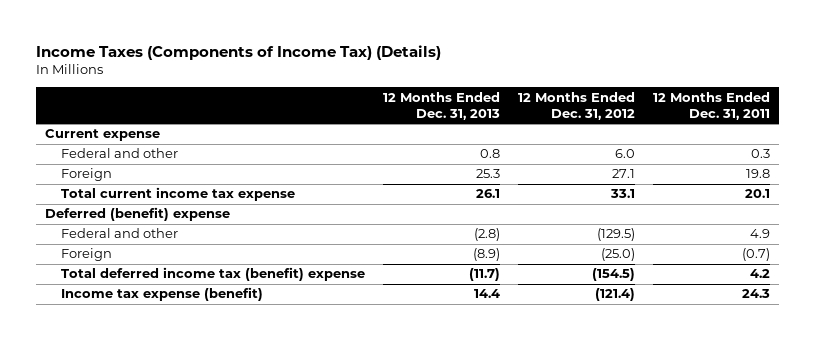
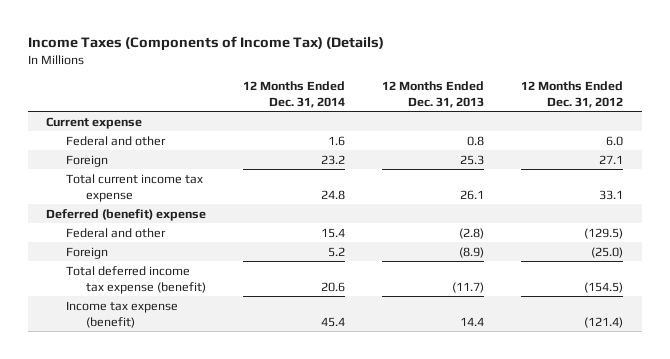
[652,91,770,121] 12 Months Ended Dec. 31, 2011 -> none
none -> [243,80,346,108] 12 Months Ended Dec. 31, 2014
[61,267,366,282] Total deferred income tax (benefit) expense -> [66,265,206,294] Total deferred income tax expense (benefit)

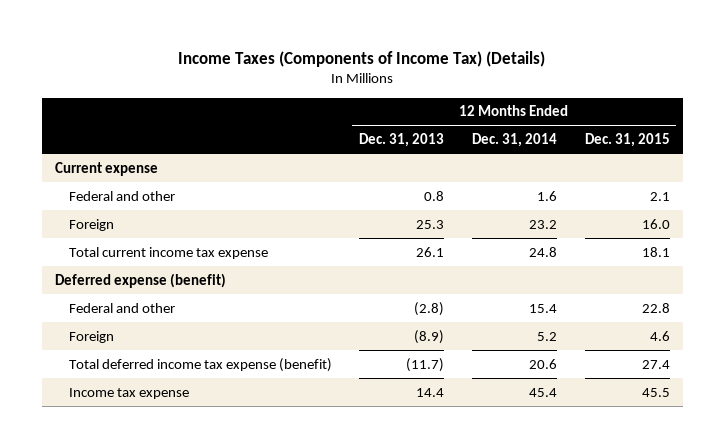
[521,80,624,108] 12 Months Ended Dec. 31, 2012 -> none
none -> [584,132,670,147] Dec. 31, 2015
[46,208,207,221] Deferred (benefit) expense -> [55,272,227,288] Deferred expense (benefit)
[66,300,179,328] Income tax expense (benefit) -> [68,387,189,399] Income tax expense

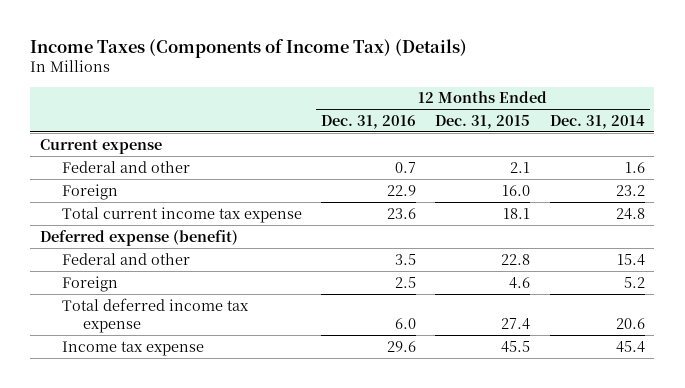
[359,132,445,147] Dec. 31, 2013 -> none
none -> [321,114,417,129] Dec. 31, 2016
[68,357,332,372] Total deferred income tax expense (benefit) -> [61,297,249,333] Total deferred income tax expense

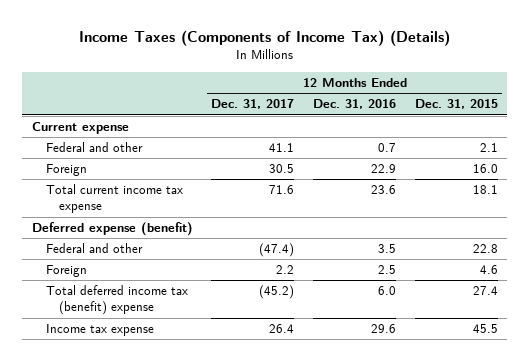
[549,114,645,129] Dec. 31, 2014 -> none
none -> [211,99,295,110] Dec. 31, 2017
[61,297,249,333] Total deferred income tax expense -> [45,285,188,316] Total deferred income tax (benefit) expense

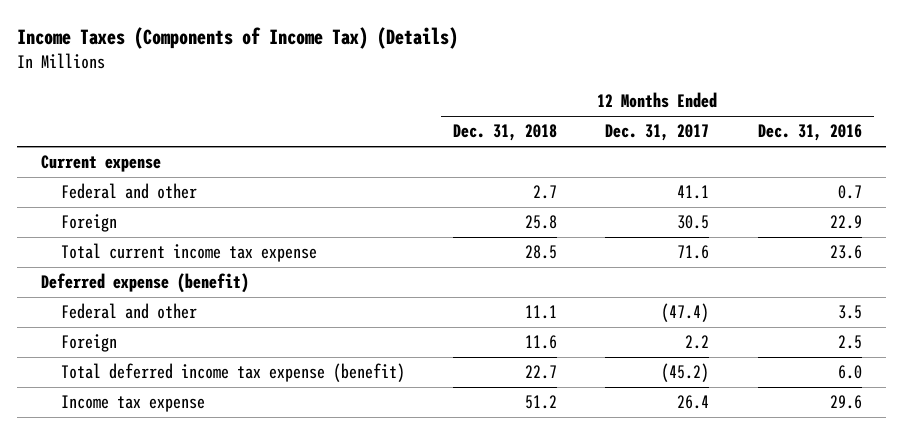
[414,99,498,110] Dec. 31, 2015 -> none
none -> [453,124,558,142] Dec. 31, 2018
[45,285,188,316] Total deferred income tax (benefit) expense -> [60,363,405,383] Total deferred income tax expense (benefit)

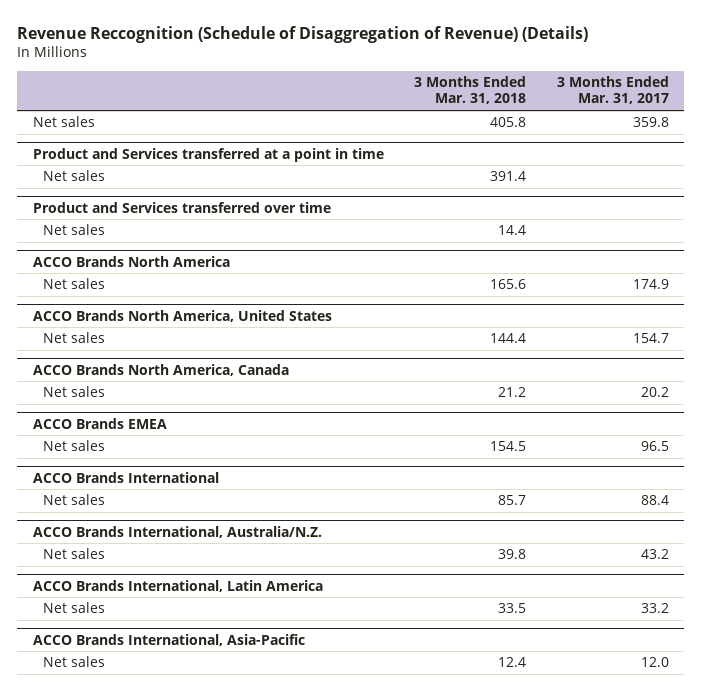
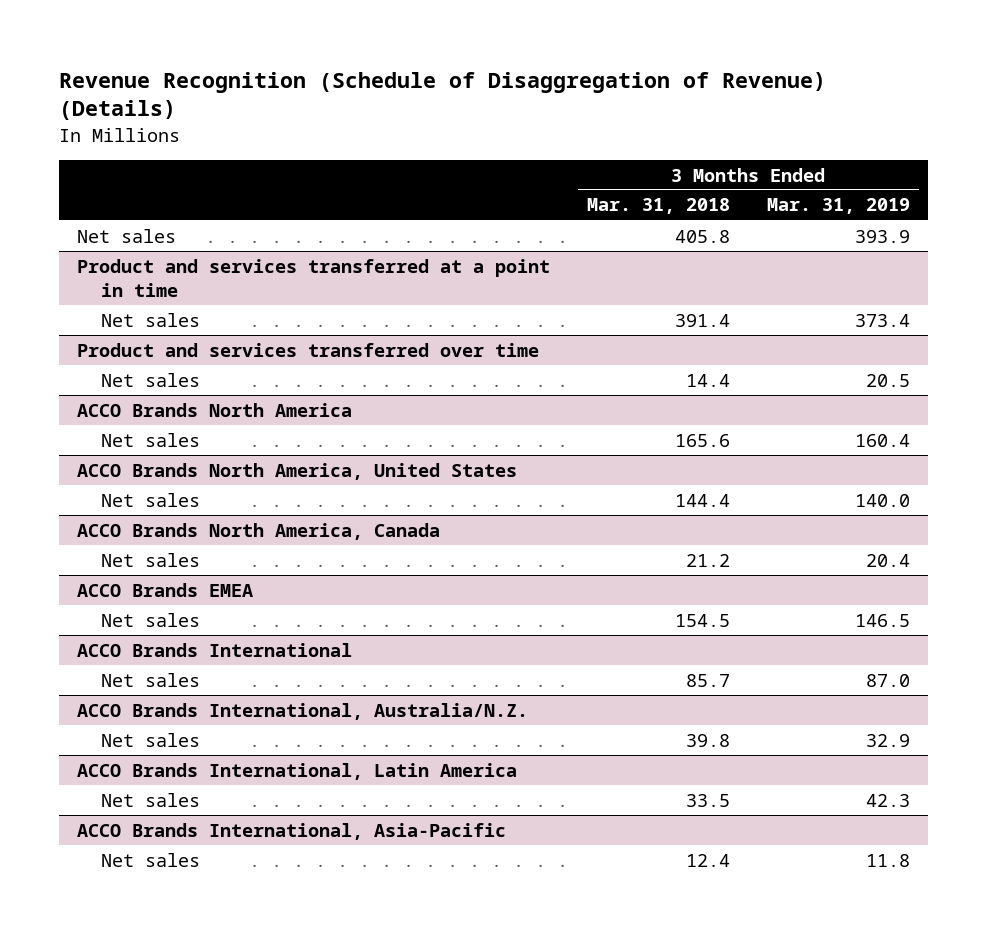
[17,25,589,43] Revenue Reccognition (Schedule of Disaggregation of Revenue) (Details) -> [58,71,826,121] Revenue Recognition (Schedule of Disaggregation of Revenue) (Details)
[556,76,669,105] 3 Months Ended Mar. 31, 2017 -> none
none -> [766,198,910,215] Mar. 31, 2019
[32,147,384,162] Product and Services transferred at a point in time -> [77,258,551,297] Product and services transferred at a point in time
[32,201,331,213] Product and Services transferred over time -> [77,342,540,357] Product and services transferred over time

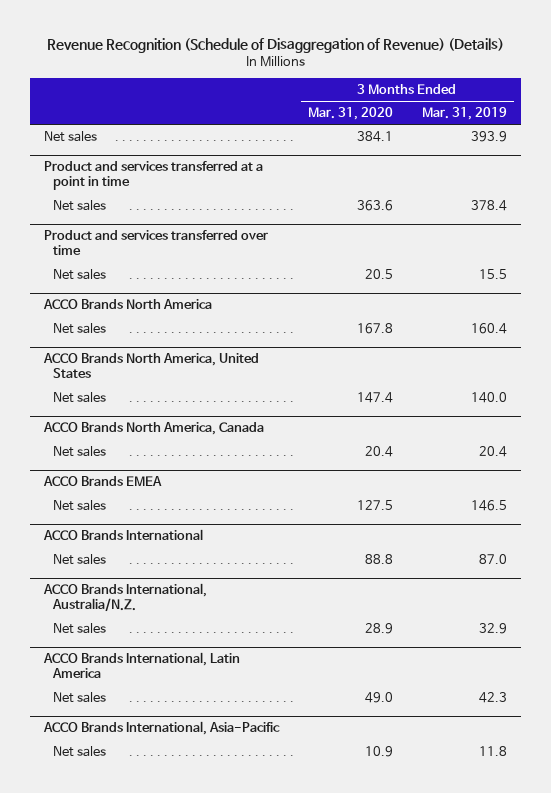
[586,198,730,215] Mar. 31, 2018 -> none
none -> [308,107,394,121] Mar. 31, 2020
[854,313,910,327] 373.4 -> [470,199,507,211] 378.4
[865,373,910,387] 20.5 -> [478,268,507,279] 15.5

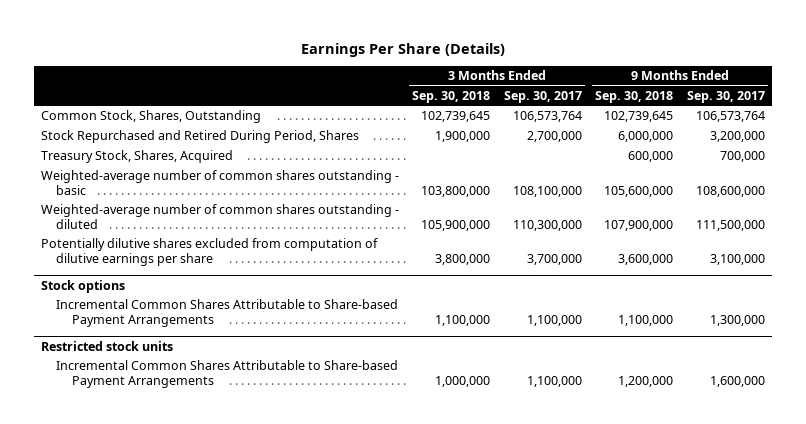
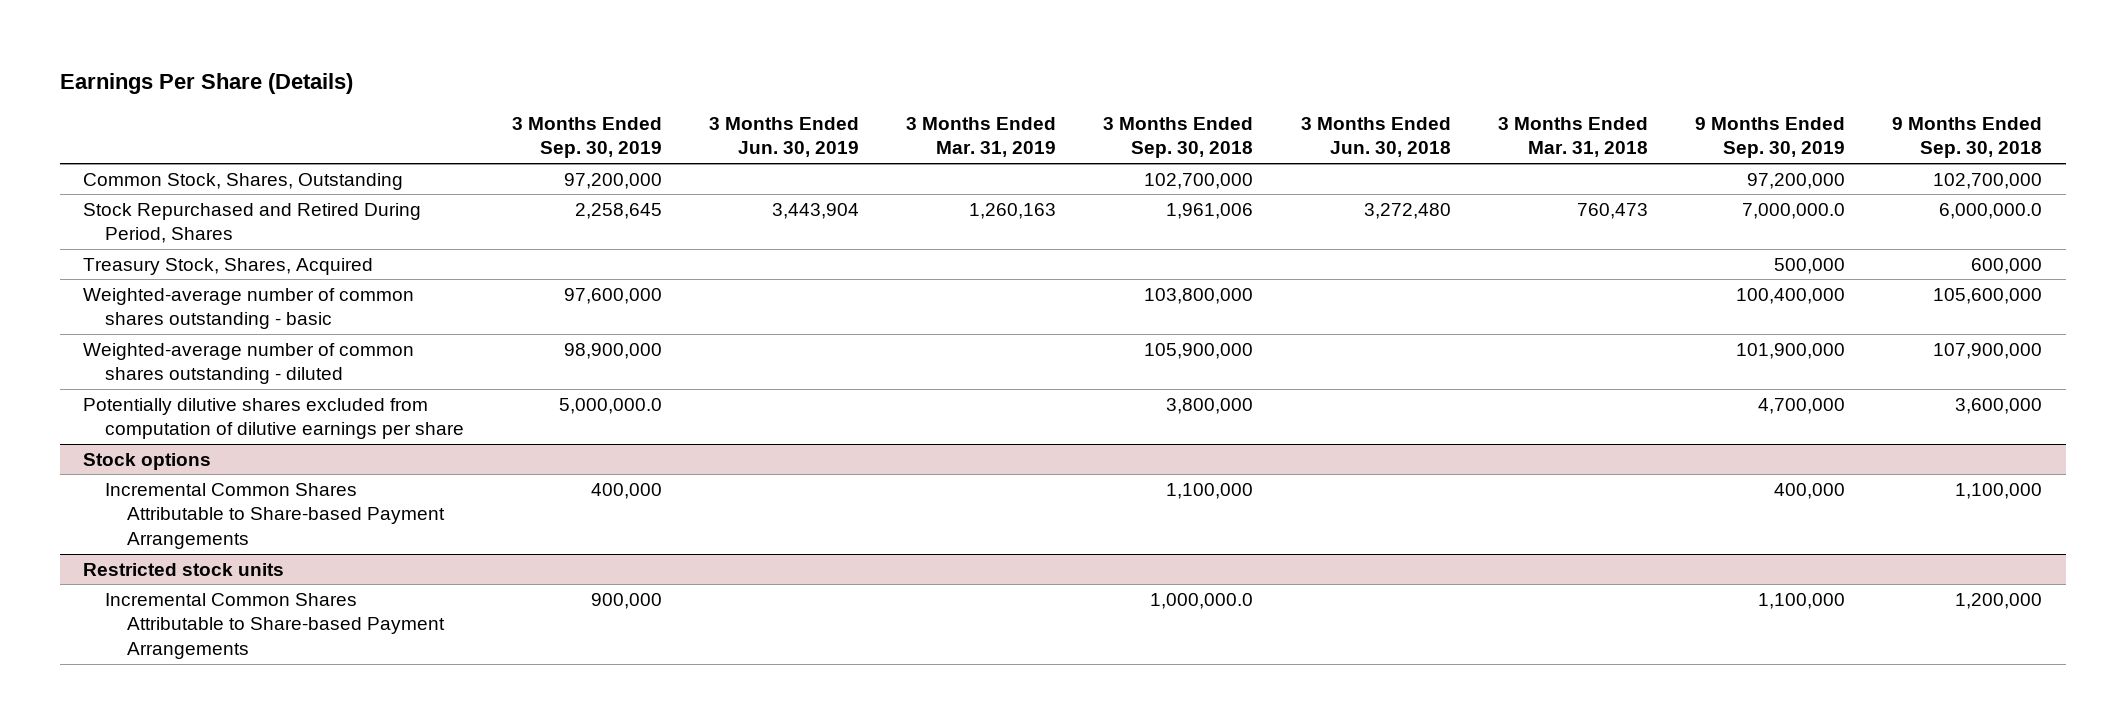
[503,90,582,103] Sep. 30, 2017 -> none
[686,90,765,103] Sep. 30, 2017 -> none
none -> [511,116,662,159] 3 Months Ended Sep. 30, 2019
none -> [708,116,859,158] 3 Months Ended Jun. 30, 2019
none -> [906,116,1057,158] 3 Months Ended Mar. 31, 2019
none -> [1300,116,1451,158] 3 Months Ended Jun. 30, 2018
none -> [1497,116,1648,158] 3 Months Ended Mar. 31, 2018
none -> [1695,116,1846,159] 9 Months Ended Sep. 30, 2019
[421,111,491,123] 102,739,645 -> [1144,172,1254,189] 102,700,000
[604,111,674,123] 102,739,645 -> [1933,172,2043,189] 102,700,000
[435,131,491,143] 1,900,000 -> [1166,202,1254,219] 1,961,006
[618,131,674,143] 6,000,000 -> [1939,202,2043,219] 6,000,000.0
[435,375,491,387] 1,000,000 -> [1150,592,1254,609] 1,000,000.0

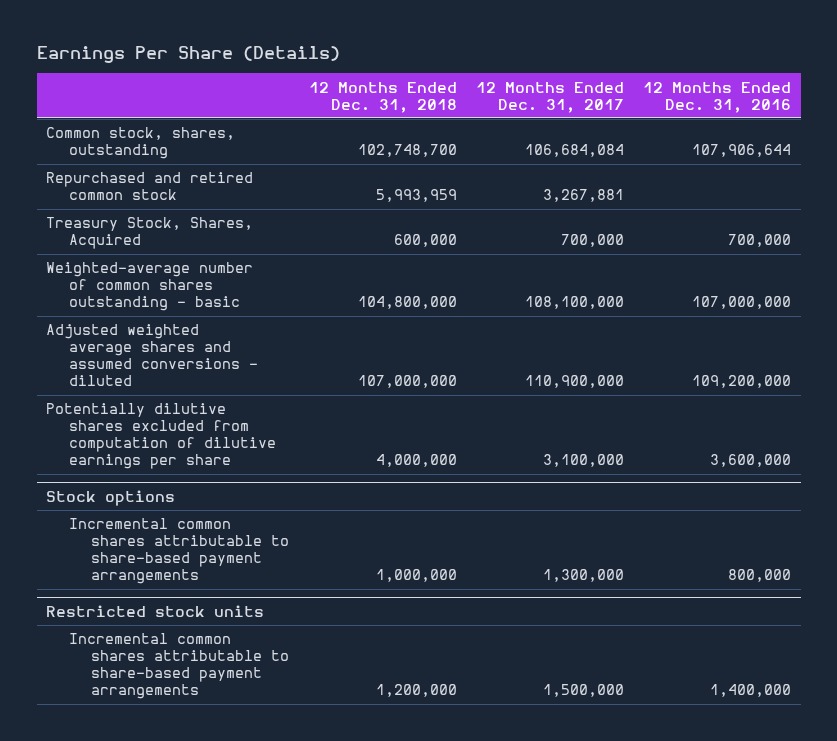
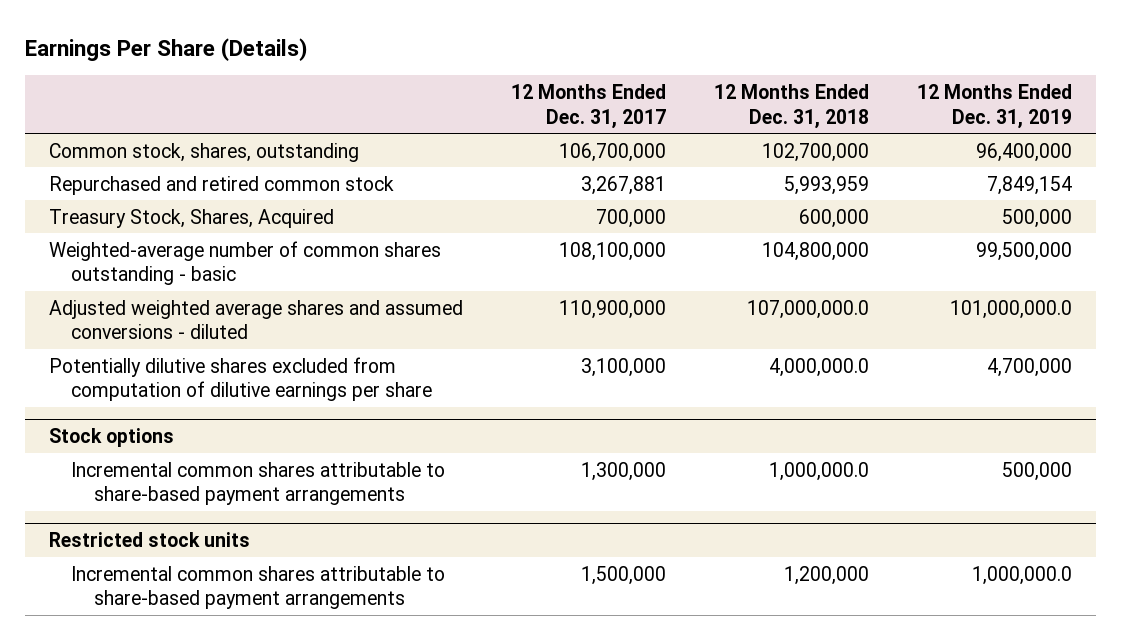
[643,81,792,113] 12 Months Ended Dec. 31, 2016 -> none
none -> [917,83,1073,129] 12 Months Ended Dec. 31, 2019
[357,144,457,158] 102,748,700 -> [762,142,870,162] 102,700,000
[524,144,624,158] 106,684,084 -> [559,142,667,162] 106,700,000
[357,375,457,389] 107,000,000 -> [747,299,870,319] 107,000,000.0
[375,454,457,468] 4,000,000 -> [769,357,870,377] 4,000,000.0
[375,569,457,583] 1,000,000 -> [769,461,870,481] 1,000,000.0

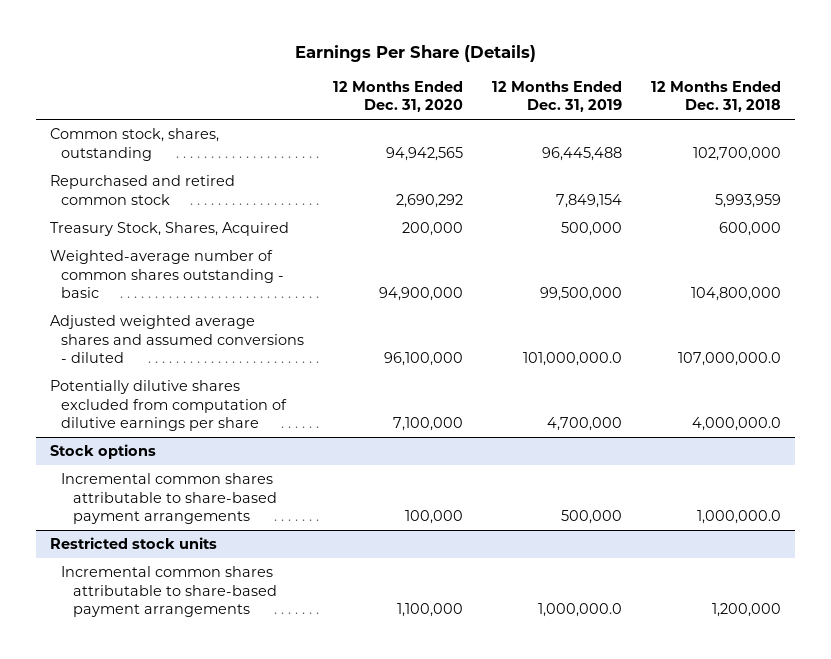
[511,83,667,129] 12 Months Ended Dec. 31, 2017 -> none
none -> [333,80,464,113] 12 Months Ended Dec. 31, 2020
[976,142,1073,162] 96,400,000 -> [542,146,623,161] 96,445,488

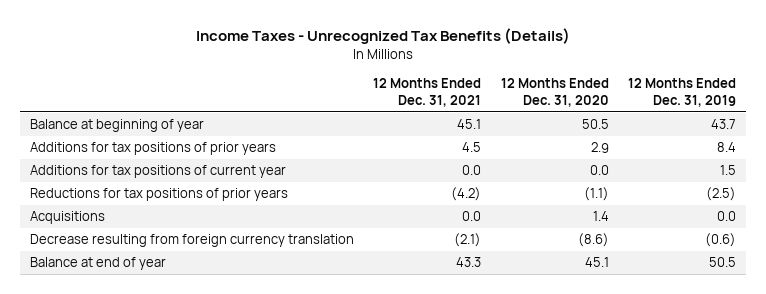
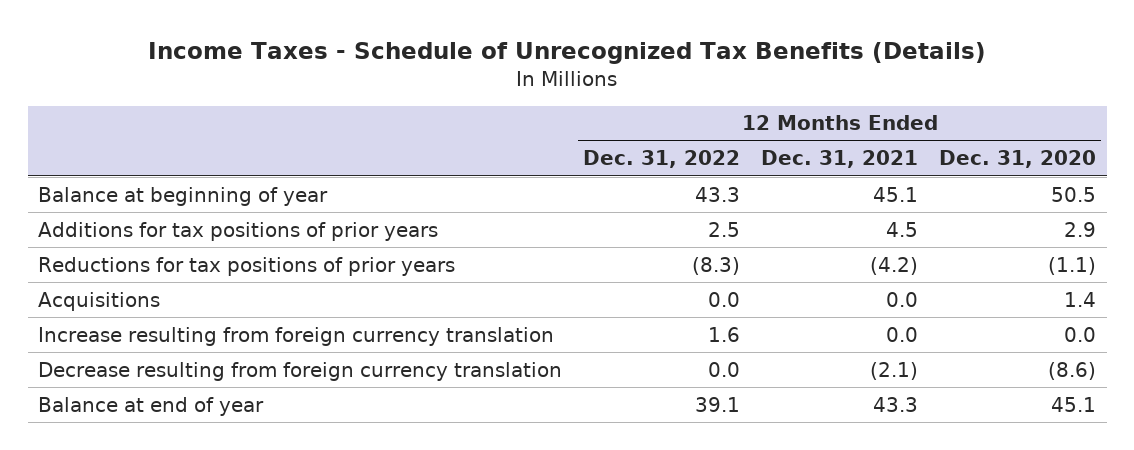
[196,27,571,44] Income Taxes - Unrecognized Tax Benefits (Details) -> [148,41,987,64] Income Taxes - Schedule of Unrecognized Tax Benefits (Details)
[628,78,737,108] 12 Months Ended Dec. 31, 2019 -> none
none -> [583,150,741,169] Dec. 31, 2022
[29,165,286,179] Additions for tax positions of current year -> none
none -> [38,326,555,346] Increase resulting from foreign currency translation

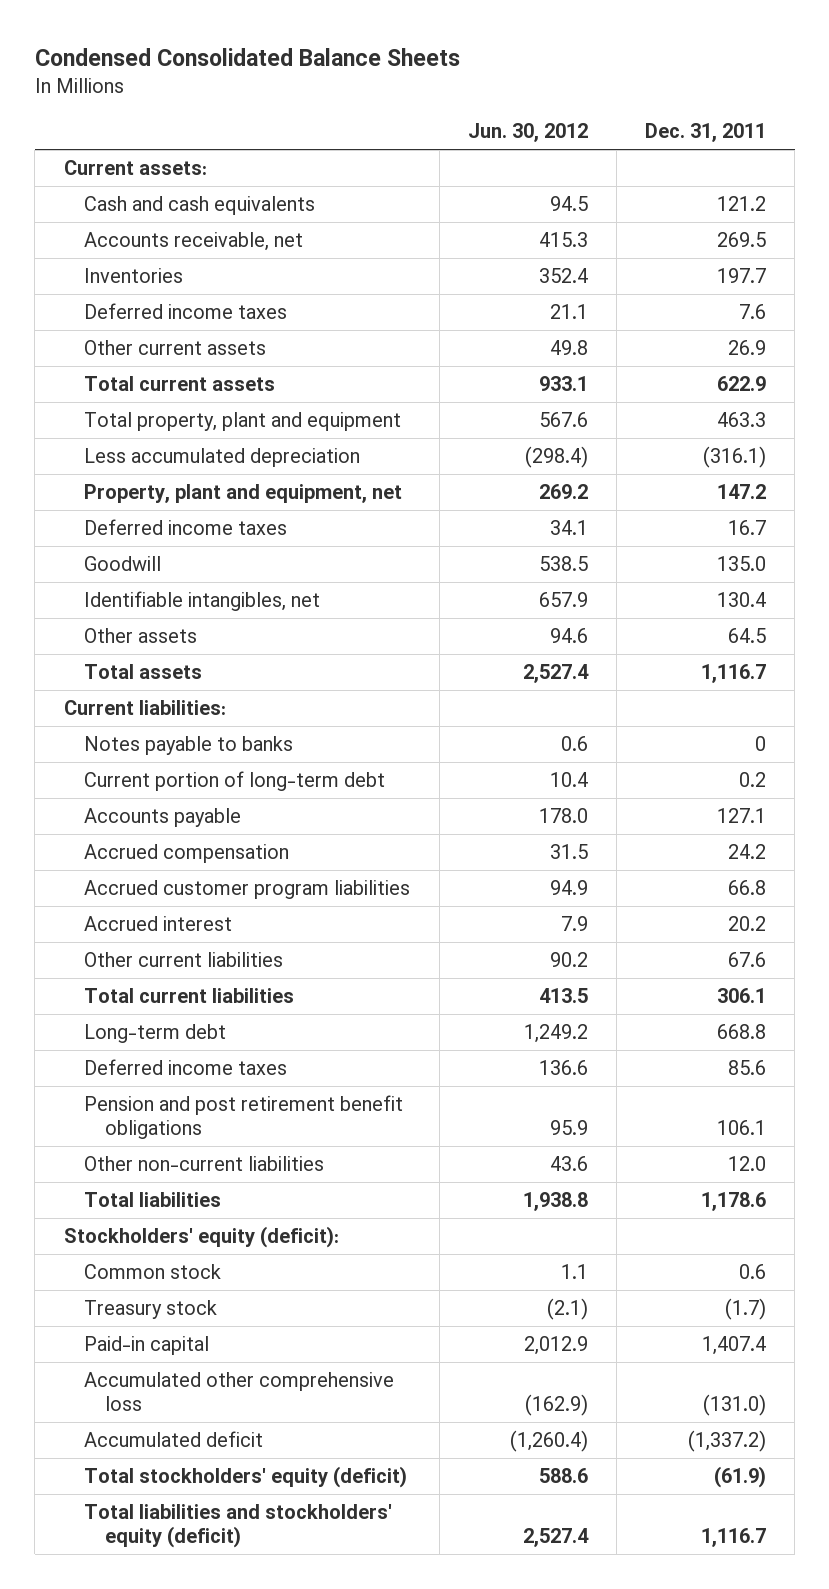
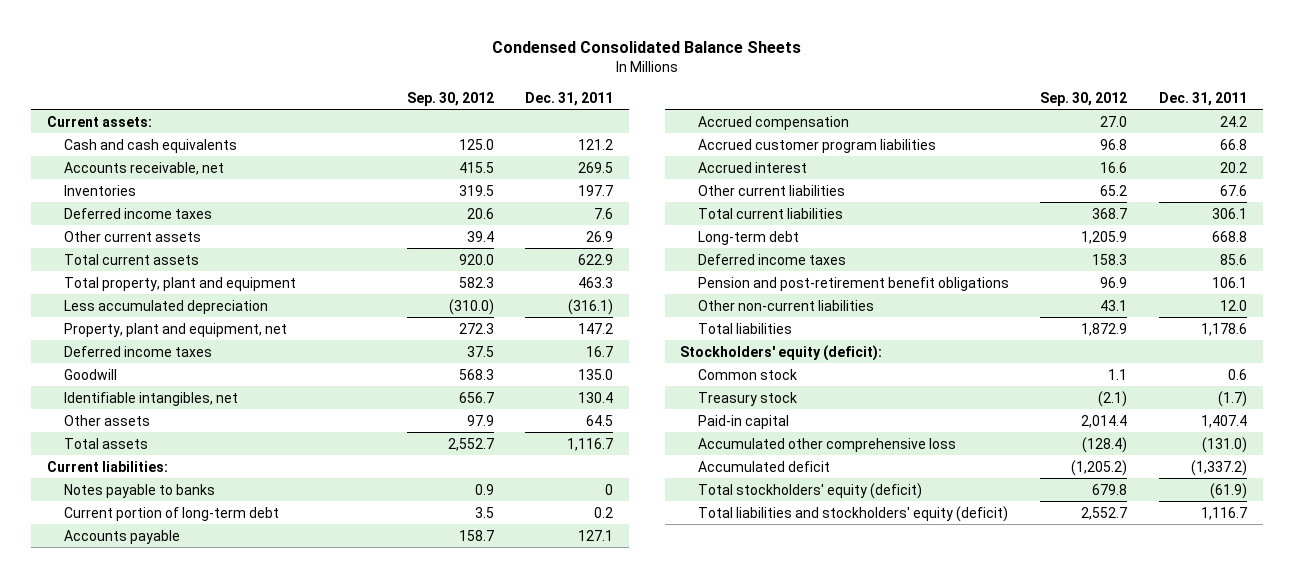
[467,122,588,142] Jun. 30, 2012 -> none
none -> [406,91,494,106] Sep. 30, 2012
[84,1095,404,1139] Pension and post retirement benefit obligations -> [697,276,1009,291] Pension and post-retirement benefit obligations

